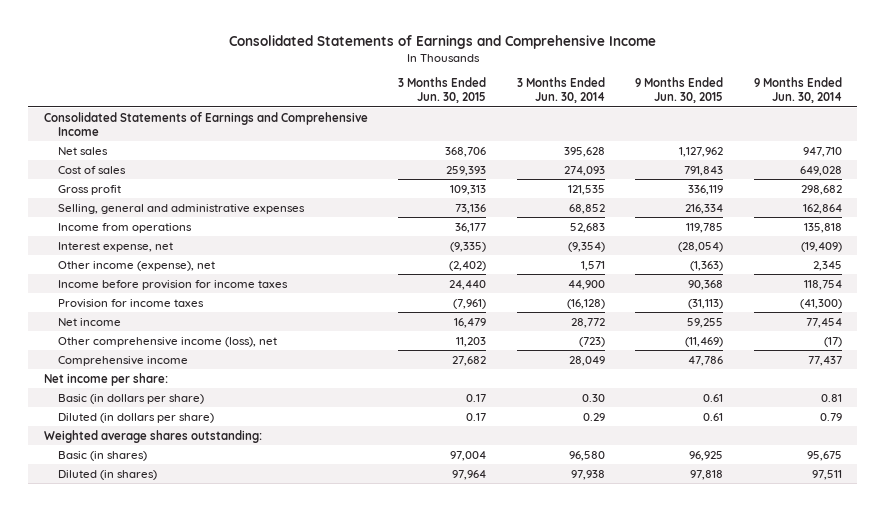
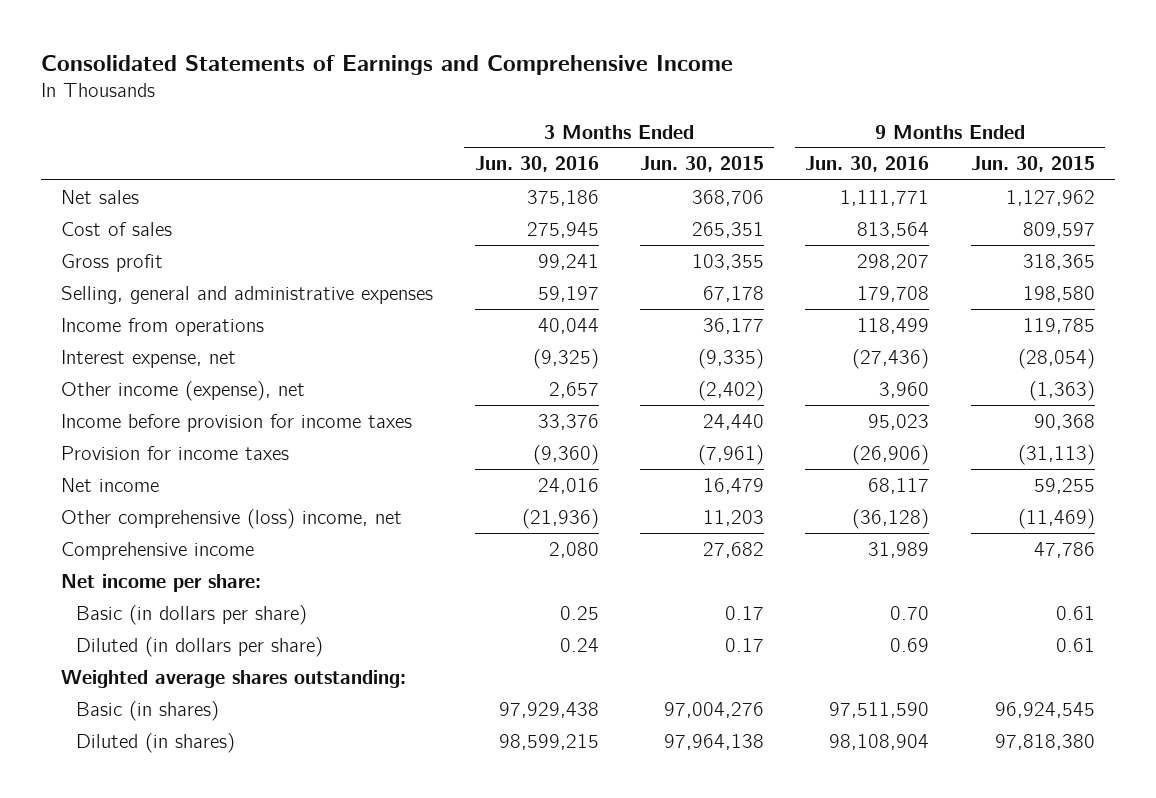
[516,77,605,104] 3 Months Ended Jun. 30, 2014 -> none
[753,77,842,104] 9 Months Ended Jun. 30, 2014 -> none
none -> [474,156,599,173] Jun. 30, 2016
none -> [805,156,930,173] Jun. 30, 2016
[43,111,368,136] Consolidated Statements of Earnings and Comprehensive Income -> none
[446,165,487,176] 259,393 -> [691,221,764,238] 265,351
[684,165,724,176] 791,843 -> [1022,221,1095,238] 809,597
[450,184,487,195] 109,313 -> [691,253,764,270] 103,355
[688,184,724,195] 336,119 -> [1022,253,1095,270] 318,365
[455,203,487,214] 73,136 -> [702,285,764,302] 67,178
[685,203,724,214] 216,334 -> [1022,285,1095,302] 198,580
[57,336,277,347] Other comprehensive income (loss), net -> [61,508,403,529] Other comprehensive (loss) income, net
[450,450,487,461] 97,004 -> [663,701,764,718] 97,004,276
[689,450,724,461] 96,925 -> [994,701,1095,718] 96,924,545
[452,469,487,480] 97,964 -> [663,733,764,750] 97,964,138
[690,469,724,480] 97,818 -> [994,733,1095,750] 97,818,380

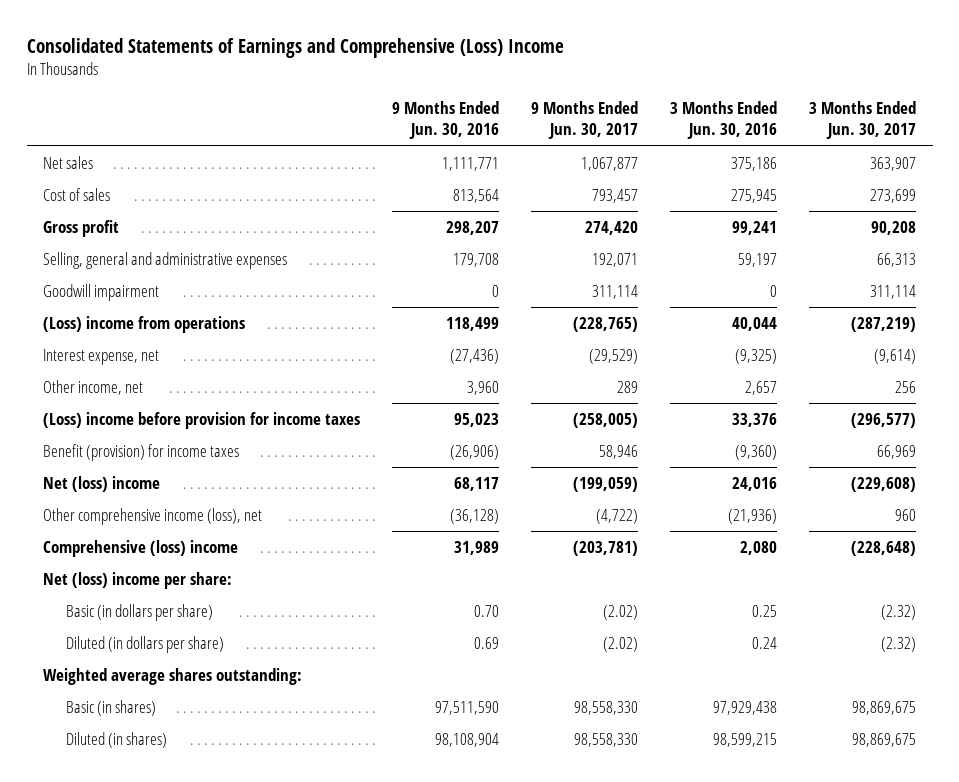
[40,54,733,75] Consolidated Statements of Earnings and Comprehensive Income -> [26,37,564,58] Consolidated Statements of Earnings and Comprehensive (Loss) Income
[639,156,764,173] Jun. 30, 2015 -> none
[970,156,1095,173] Jun. 30, 2015 -> none
none -> [531,100,639,140] 9 Months Ended Jun. 30, 2017
none -> [809,100,917,140] 3 Months Ended Jun. 30, 2017
none -> [42,283,159,301] Goodwill impairment
[61,317,265,336] Income from operations -> [42,315,245,333] (Loss) income from operations
[61,380,306,401] Other income (expense), net -> [42,379,143,395] Other income, net
[61,413,413,432] Income before provision for income taxes -> [42,411,360,429] (Loss) income before provision for income taxes
[61,445,290,460] Provision for income taxes -> [42,443,239,461] Benefit (provision) for income taxes
[61,477,160,492] Net income -> [42,475,160,492] Net (loss) income
[61,508,403,529] Other comprehensive (loss) income, net -> [42,507,262,525] Other comprehensive income (loss), net
[61,541,255,560] Comprehensive income -> [42,539,238,557] Comprehensive (loss) income
[61,573,262,592] Net income per share: -> [42,571,232,589] Net (loss) income per share:

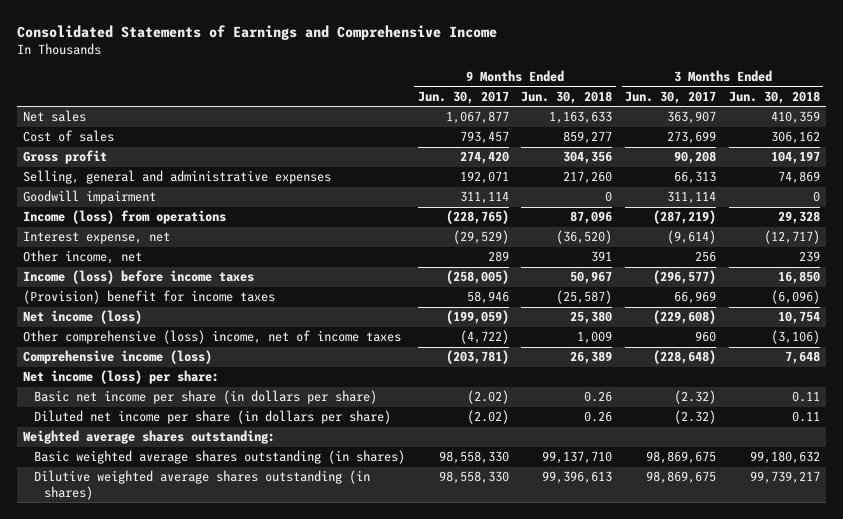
[26,37,564,58] Consolidated Statements of Earnings and Comprehensive (Loss) Income -> [17,24,498,40] Consolidated Statements of Earnings and Comprehensive Income
[392,100,500,140] 9 Months Ended Jun. 30, 2016 -> none
[670,100,778,140] 3 Months Ended Jun. 30, 2016 -> none
none -> [521,90,613,104] Jun. 30, 2018
none -> [728,90,820,104] Jun. 30, 2018
[42,315,245,333] (Loss) income from operations -> [23,210,227,225] Income (loss) from operations
[42,411,360,429] (Loss) income before provision for income taxes -> [23,270,255,285] Income (loss) before income taxes
[42,443,239,461] Benefit (provision) for income taxes -> [23,290,276,305] (Provision) benefit for income taxes
[42,475,160,492] Net (loss) income -> [23,310,143,325] Net income (loss)
[42,507,262,525] Other comprehensive income (loss), net -> [23,330,402,345] Other comprehensive (loss) income, net of income taxes
[42,539,238,557] Comprehensive (loss) income -> [23,350,213,365] Comprehensive income (loss)
[42,571,232,589] Net (loss) income per share: -> [23,370,220,385] Net income (loss) per share:
[66,603,214,621] Basic (in dollars per share) -> [33,390,377,405] Basic net income per share (in dollars per share)
[66,635,225,653] Diluted (in dollars per share) -> [33,410,391,425] Diluted net income per share (in dollars per share)
[66,699,157,716] Basic (in shares) -> [33,450,405,465] Basic weighted average shares outstanding (in shares)
[66,731,168,748] Diluted (in shares) -> [33,470,370,500] Dilutive weighted average shares outstanding (in shares)

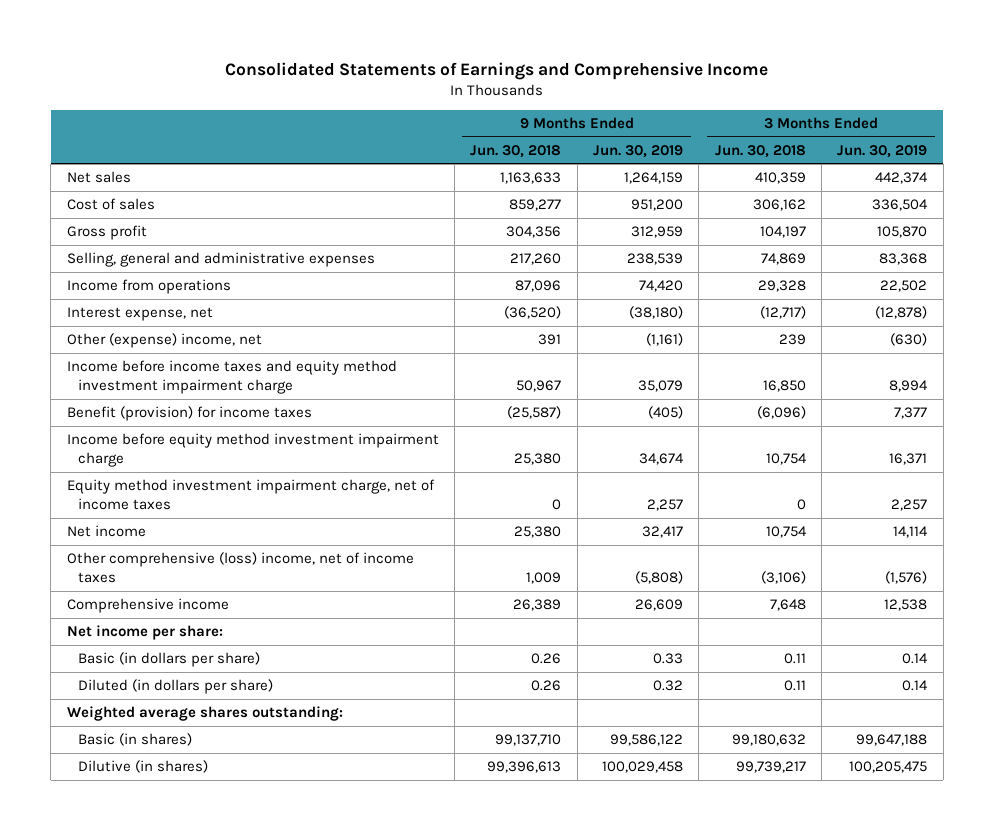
[417,90,509,104] Jun. 30, 2017 -> none
[625,90,717,104] Jun. 30, 2017 -> none
none -> [592,144,683,158] Jun. 30, 2019
none -> [837,144,928,158] Jun. 30, 2019
[23,190,157,205] Goodwill impairment -> none
[23,210,227,225] Income (loss) from operations -> [66,279,231,295] Income from operations
[23,250,143,265] Other income, net -> [66,333,262,349] Other (expense) income, net
[23,270,255,285] Income (loss) before income taxes -> [66,360,397,395] Income before income taxes and equity method investment impairment charge
[23,290,276,305] (Provision) benefit for income taxes -> [66,406,312,422] Benefit (provision) for income taxes
none -> [66,433,439,468] Income before equity method investment impairment charge
none -> [66,479,435,511] Equity method investment impairment charge, net of income taxes
[23,310,143,325] Net income (loss) -> [66,525,146,538] Net income
[23,350,213,365] Comprehensive income (loss) -> [66,598,229,614] Comprehensive income
[23,370,220,385] Net income (loss) per share: -> [66,625,223,641] Net income per share:
[33,390,377,405] Basic net income per share (in dollars per share) -> [77,652,260,668] Basic (in dollars per share)
[33,410,391,425] Diluted net income per share (in dollars per share) -> [77,679,273,695] Diluted (in dollars per share)
[33,450,405,465] Basic weighted average shares outstanding (in shares) -> [77,733,192,747] Basic (in shares)
[33,470,370,500] Dilutive weighted average shares outstanding (in shares) -> [77,760,208,774] Dilutive (in shares)

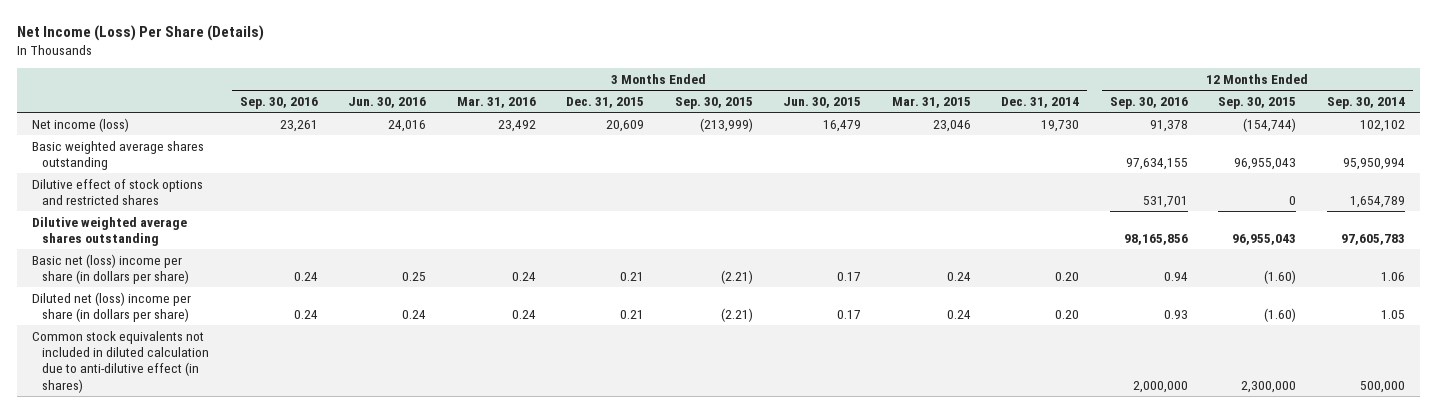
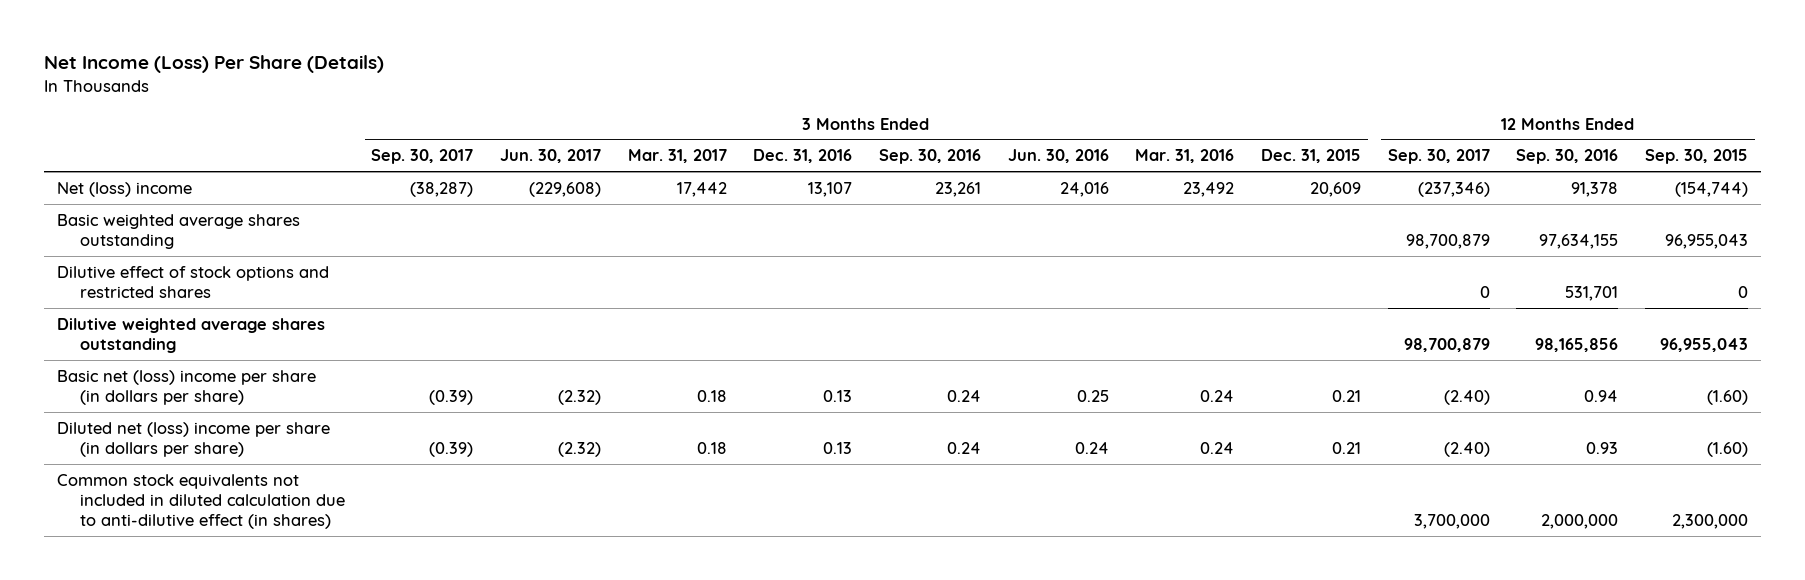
[674,96,753,109] Sep. 30, 2015 -> none
[783,96,862,108] Jun. 30, 2015 -> none
[891,96,971,108] Mar. 31, 2015 -> none
[1001,96,1080,108] Dec. 31, 2014 -> none
[1326,96,1405,109] Sep. 30, 2014 -> none
none -> [371,149,474,165] Sep. 30, 2017
none -> [500,149,602,164] Jun. 30, 2017
none -> [627,149,727,164] Mar. 31, 2017
none -> [753,149,853,164] Dec. 31, 2016
none -> [1387,149,1490,165] Sep. 30, 2017
[31,117,129,132] Net income (loss) -> [56,181,192,197] Net (loss) income

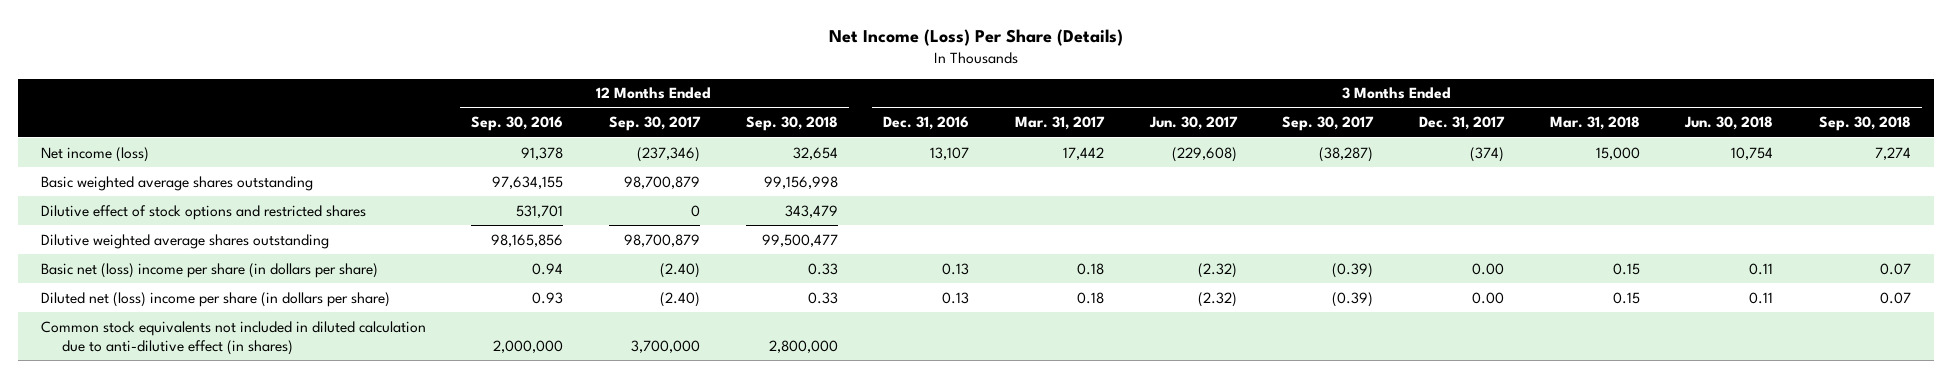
[879,149,982,165] Sep. 30, 2016 -> none
[1007,149,1109,164] Jun. 30, 2016 -> none
[1135,149,1235,164] Mar. 31, 2016 -> none
[1261,149,1362,164] Dec. 31, 2015 -> none
[1645,149,1749,165] Sep. 30, 2015 -> none
none -> [745,116,838,132] Sep. 30, 2018
none -> [1418,116,1505,131] Dec. 31, 2017
none -> [1549,116,1640,131] Mar. 31, 2018
none -> [1684,116,1774,131] Jun. 30, 2018
none -> [1818,116,1911,132] Sep. 30, 2018
[56,181,192,197] Net (loss) income -> [40,146,149,162] Net income (loss)

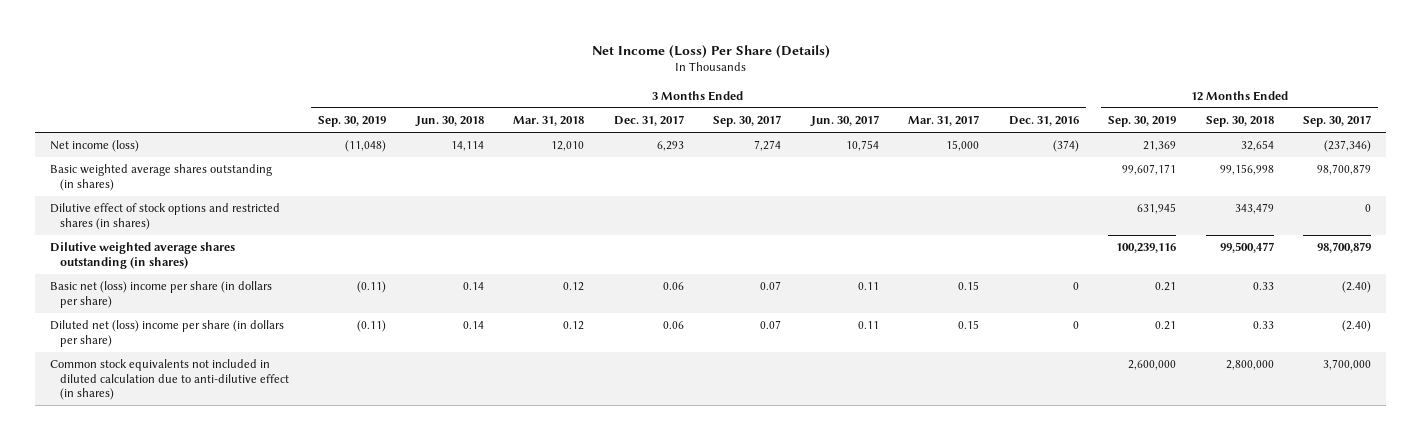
[471,116,564,132] Sep. 30, 2016 -> none
[1818,116,1911,132] Sep. 30, 2018 -> none
none -> [318,116,387,128] Sep. 30, 2019
none -> [1108,116,1177,128] Sep. 30, 2019
[930,146,970,160] 13,107 -> [1052,140,1079,153] (374)
[1062,146,1104,160] 17,442 -> [946,140,980,152] 15,000
[1171,146,1237,162] (229,608) -> [845,140,879,152] 10,754
[1319,146,1374,162] (38,287) -> [754,140,782,152] 7,274
[1469,146,1504,162] (374) -> [656,141,684,152] 6,293
[1595,146,1640,160] 15,000 -> [551,141,585,152] 12,010
[1731,146,1774,160] 10,754 -> [450,141,484,152] 14,114
[40,175,313,191] Basic weighted average shares outstanding -> [50,164,273,191] Basic weighted average shares outstanding (in shares)
[40,204,366,220] Dilutive effect of stock options and restricted shares -> [50,203,281,230] Dilutive effect of stock options and restricted shares (in shares)
[40,233,329,249] Dilutive weighted average shares outstanding -> [50,242,236,269] Dilutive weighted average shares outstanding (in shares)
[942,262,970,275] 0.13 -> [1072,282,1079,291] 0
[1076,262,1104,275] 0.18 -> [958,281,980,291] 0.15
[1197,262,1237,278] (2.32) -> [857,282,879,291] 0.11
[1332,262,1374,278] (0.39) -> [760,281,782,291] 0.07
[1471,262,1504,275] 0.00 -> [662,282,684,291] 0.06
[1612,262,1640,275] 0.15 -> [563,282,585,292] 0.12
[1749,262,1774,275] 0.11 -> [462,282,484,291] 0.14
[942,291,970,304] 0.13 -> [1072,321,1079,330] 0
[1076,291,1104,304] 0.18 -> [958,320,980,330] 0.15
[1197,291,1237,307] (2.32) -> [857,321,879,330] 0.11
[1332,291,1374,307] (0.39) -> [760,320,782,330] 0.07
[1471,291,1504,304] 0.00 -> [662,321,684,330] 0.06
[1612,291,1640,304] 0.15 -> [563,321,585,331] 0.12
[1749,291,1774,304] 0.11 -> [462,321,484,330] 0.14

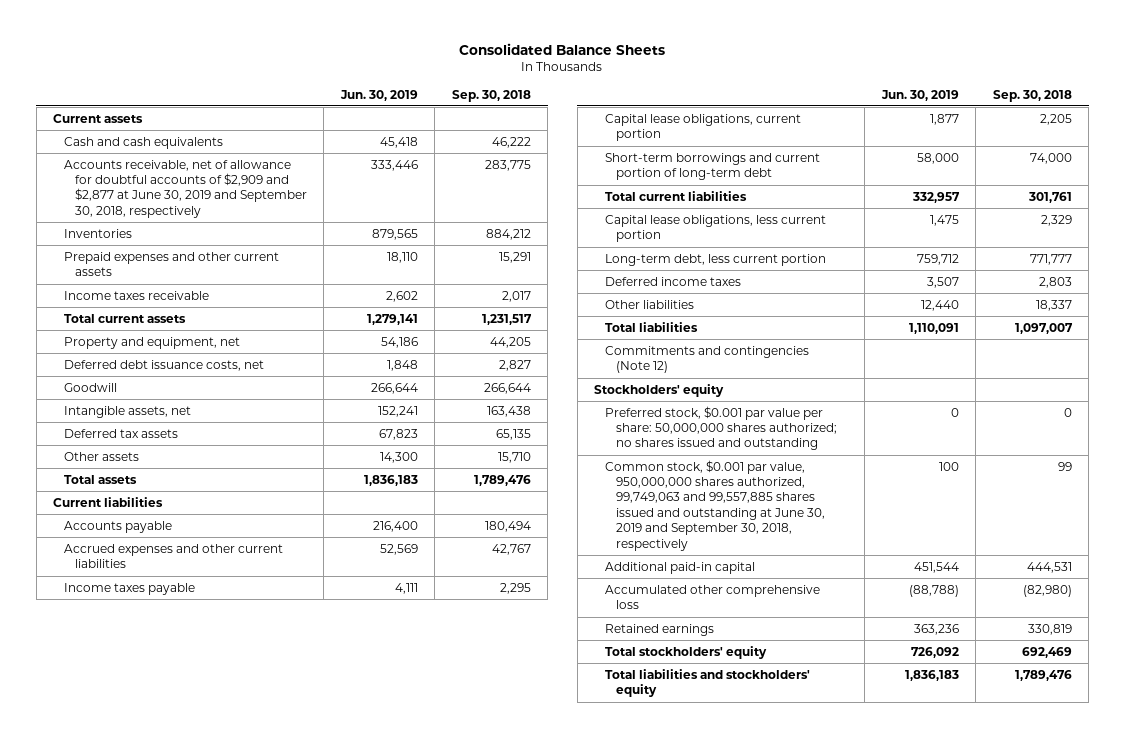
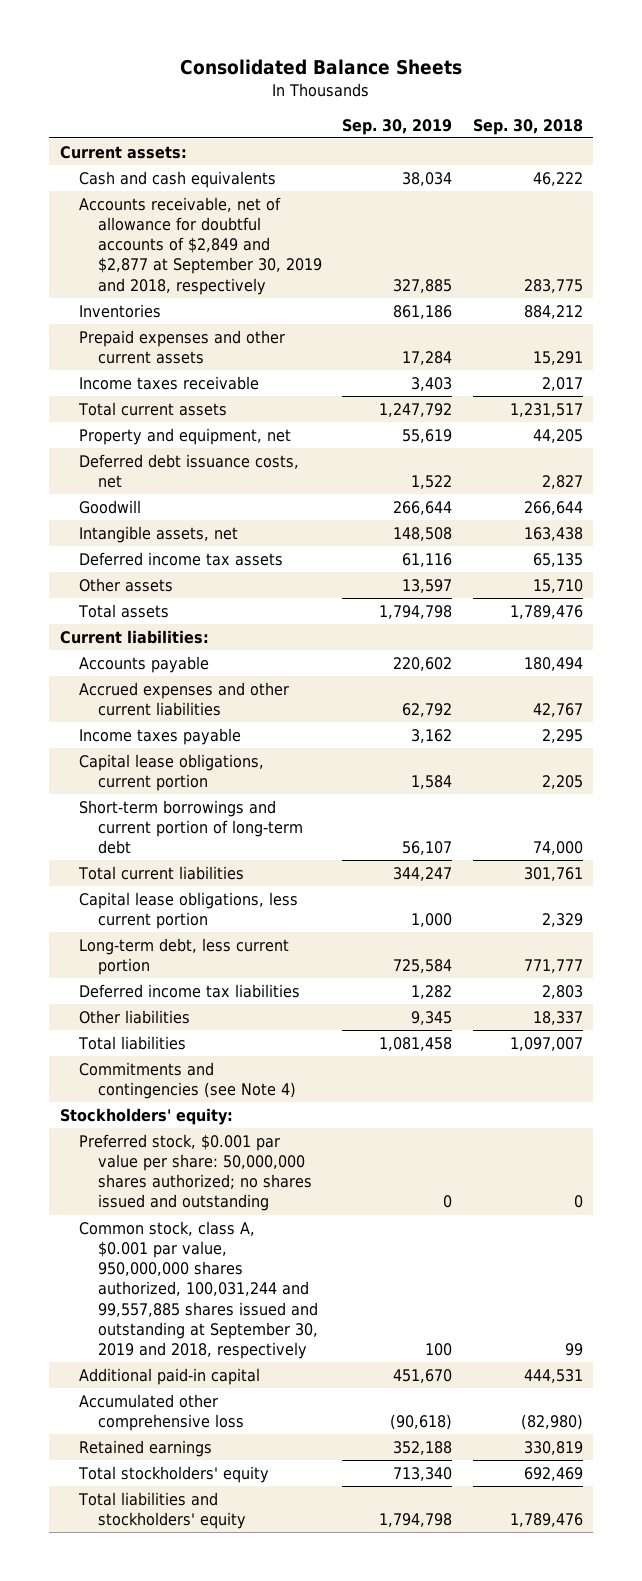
[339,89,418,101] Jun. 30, 2019 -> none
none -> [342,118,453,135] Sep. 30, 2019
[53,113,144,123] Current assets -> [59,145,187,159] Current assets:
[63,159,307,218] Accounts receivable, net of allowance for doubtful accounts of $2,909 and $2,877 at June 30, 2019 and September 30, 2018, respectively -> [78,196,323,295] Accounts receivable, net of allowance for doubtful accounts of $2,849 and $2,877 at September 30, 2019 and 2018, respectively
[63,428,178,438] Deferred tax assets -> [78,551,283,566] Deferred income tax assets
[53,496,164,507] Current liabilities -> [59,629,209,644] Current liabilities:
[605,276,742,286] Deferred income taxes -> [78,983,300,998] Deferred income tax liabilities
[605,345,810,374] Commitments and contingencies (Note 12) -> [78,1061,297,1100] Commitments and contingencies (see Note 4)
[594,383,725,397] Stockholders' equity -> [59,1107,233,1125] Stockholders' equity:
[605,459,825,551] Common stock, $0.001 par value, 950,000,000 shares authorized, 99,749,063 and 99,557,885 shares issued and outstanding at June 30, 2019 and September 30, 2018, respectively -> [78,1220,319,1360] Common stock, class A, $0.001 par value, 950,000,000 shares authorized, 100,031,244 and 99,557,885 shares issued and outstanding at September 30, 2019 and 2018, respectively

